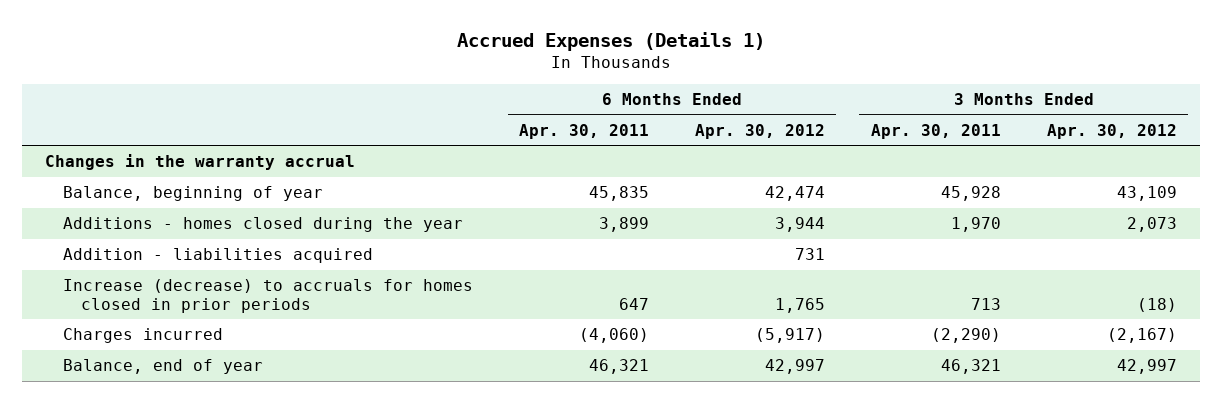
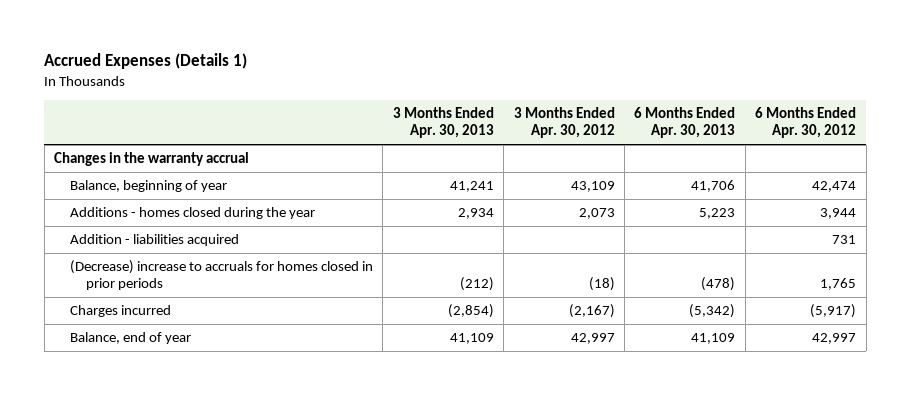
[519,123,650,139] Apr. 30, 2011 -> none
[870,123,1001,139] Apr. 30, 2011 -> none
none -> [392,107,494,139] 3 Months Ended Apr. 30, 2013
none -> [634,107,736,139] 6 Months Ended Apr. 30, 2013
[63,279,474,313] Increase (decrease) to accruals for homes closed in prior periods -> [69,260,373,291] (Decrease) increase to accruals for homes closed in prior periods

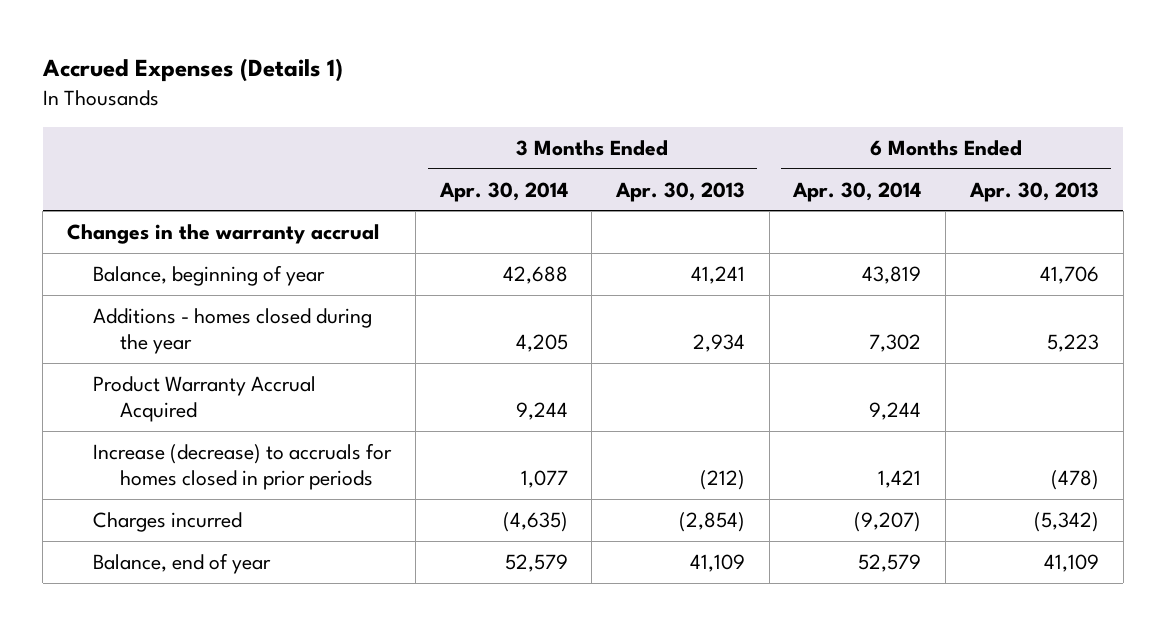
[513,107,615,139] 3 Months Ended Apr. 30, 2012 -> none
[755,107,857,139] 6 Months Ended Apr. 30, 2012 -> none
none -> [438,181,568,202] Apr. 30, 2014
none -> [792,181,922,202] Apr. 30, 2014
[69,234,239,247] Addition - liabilities acquired -> [93,376,317,423] Product Warranty Accrual Acquired
[69,260,373,291] (Decrease) increase to accruals for homes closed in prior periods -> [93,443,393,491] Increase (decrease) to accruals for homes closed in prior periods

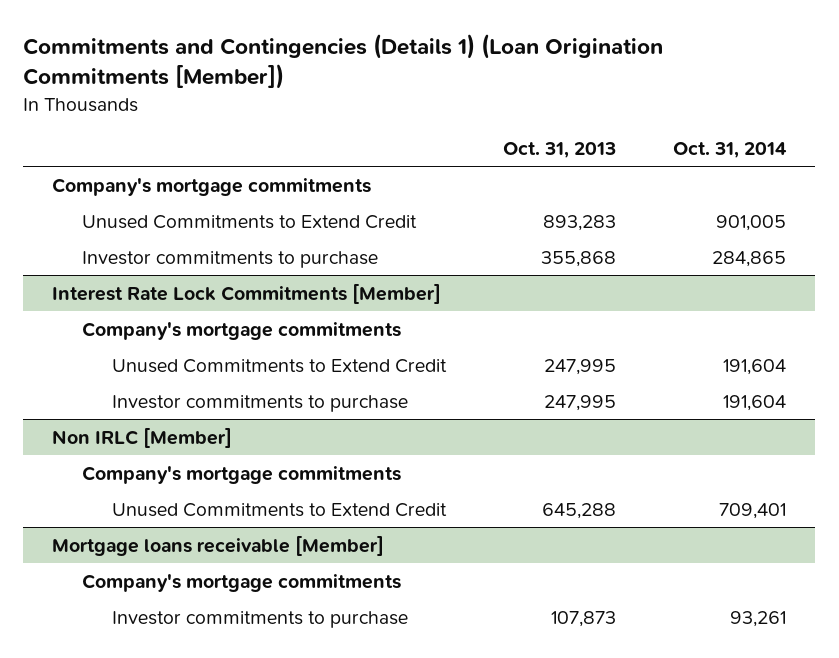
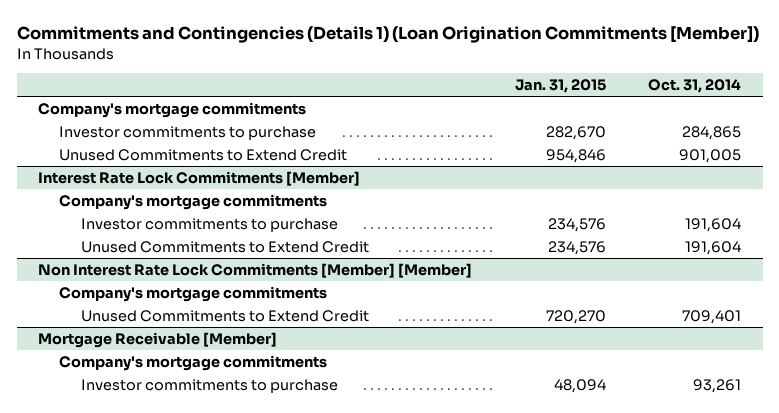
[502,141,616,158] Oct. 31, 2013 -> none
none -> [514,78,606,93] Jan. 31, 2015
[81,214,417,229] Unused Commitments to Extend Credit -> [59,148,348,161] Unused Commitments to Extend Credit
[52,426,233,448] Non IRLC [Member] -> none
[111,358,447,373] Unused Commitments to Extend Credit -> [80,240,369,253] Unused Commitments to Extend Credit
none -> [37,262,472,278] Non Interest Rate Lock Commitments [Member] [Member]
[52,534,385,556] Mortgage loans receivable [Member] -> [37,331,277,348] Mortgage Receivable [Member]

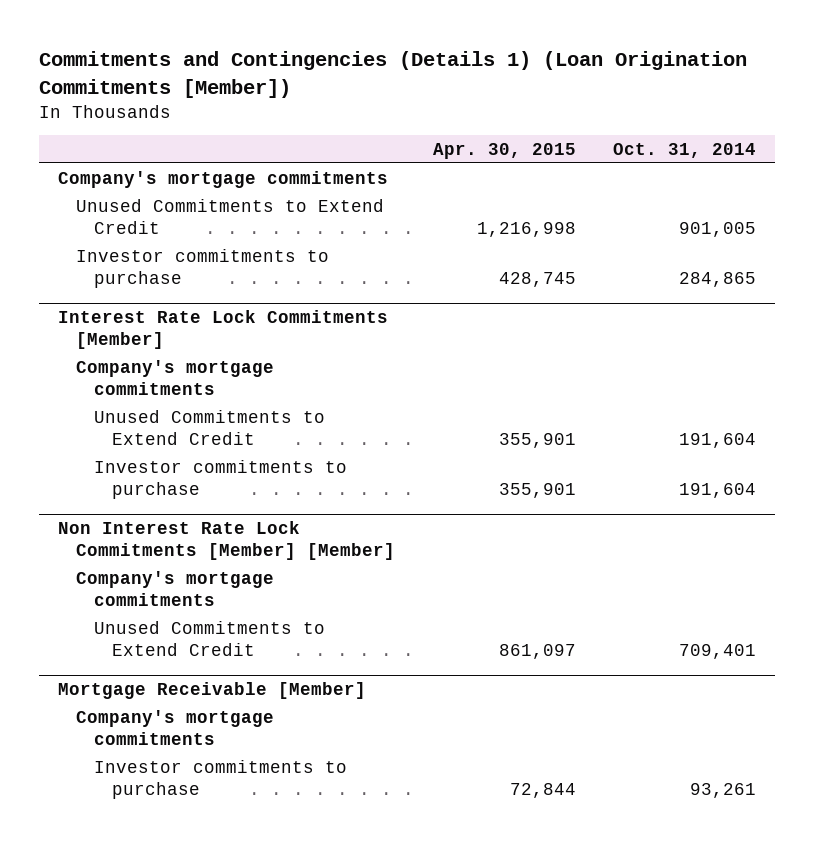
[514,78,606,93] Jan. 31, 2015 -> none
none -> [432,142,576,159] Apr. 30, 2015
[59,125,317,140] Investor commitments to purchase -> [75,248,329,288] Investor commitments to purchase
[80,217,338,232] Investor commitments to purchase -> [93,459,347,499] Investor commitments to purchase

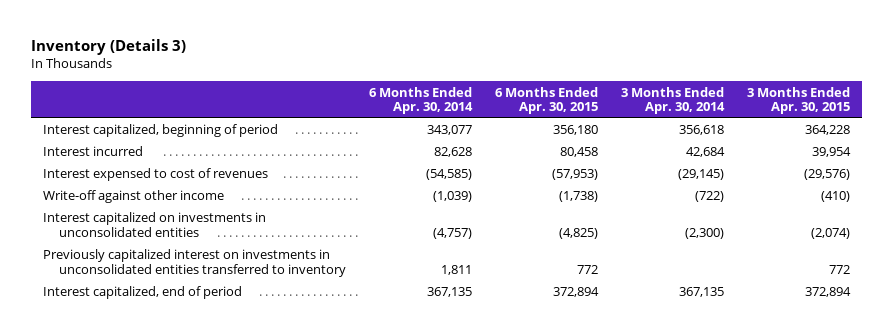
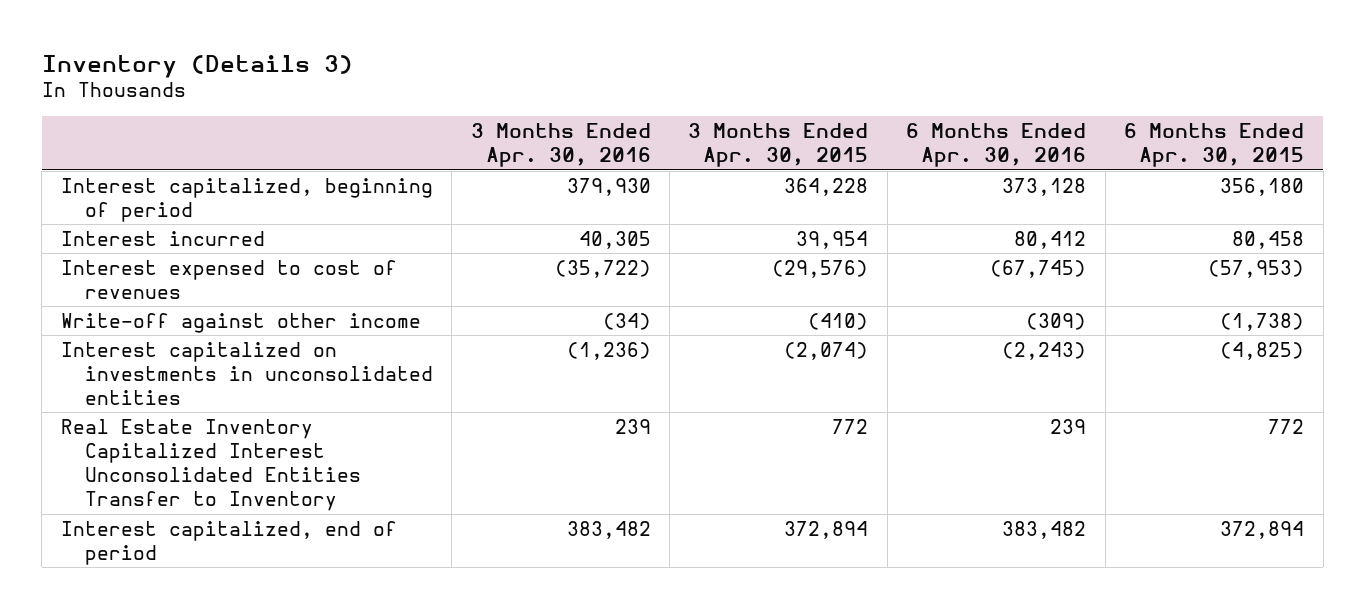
[369,86,474,115] 6 Months Ended Apr. 30, 2014 -> none
[621,86,726,115] 3 Months Ended Apr. 30, 2014 -> none
none -> [470,123,651,168] 3 Months Ended Apr. 30, 2016
none -> [906,123,1087,168] 6 Months Ended Apr. 30, 2016
[42,249,347,278] Previously capitalized interest on investments in unconsolidated entities transferred to inventory -> [60,418,361,512] Real Estate Inventory Capitalized Interest Unconsolidated Entities Transfer to Inventory

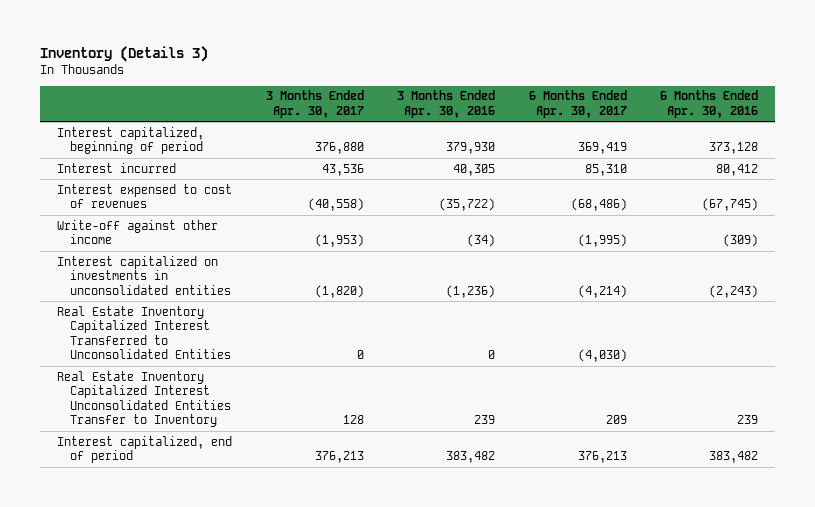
[688,123,869,168] 3 Months Ended Apr. 30, 2015 -> none
[1124,123,1305,168] 6 Months Ended Apr. 30, 2015 -> none
none -> [265,90,364,118] 3 Months Ended Apr. 30, 2017
none -> [528,90,627,118] 6 Months Ended Apr. 30, 2017
none -> [57,305,231,360] Real Estate Inventory Capitalized Interest Transferred to Unconsolidated Entities

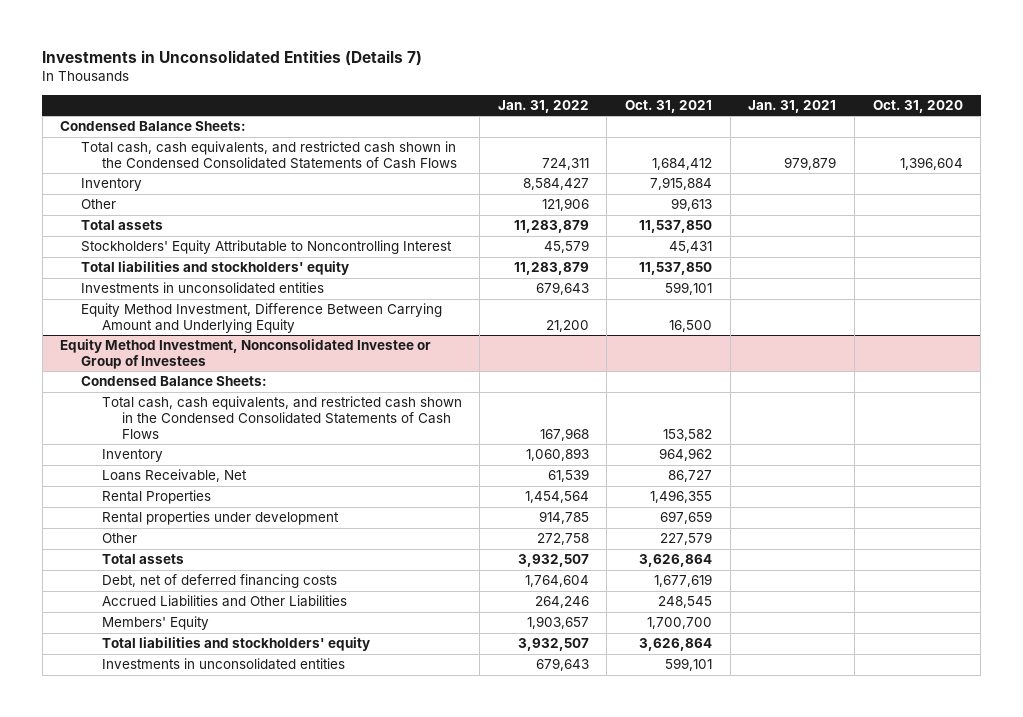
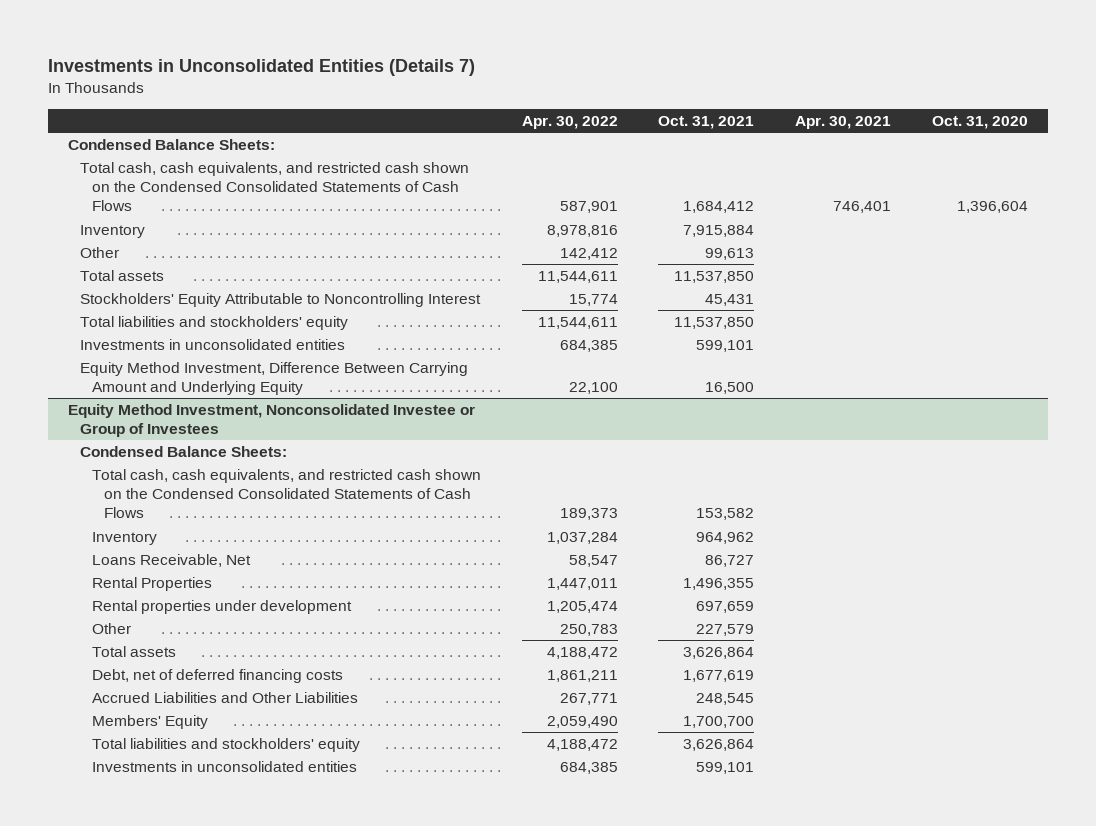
[497,99,589,113] Jan. 31, 2022 -> none
[748,99,837,113] Jan. 31, 2021 -> none
none -> [521,116,618,130] Apr. 30, 2022
none -> [794,116,891,130] Apr. 30, 2021
[81,141,457,170] Total cash, cash equivalents, and restricted cash shown in the Condensed Consolidated Statements of Cash Flows -> [80,162,470,212] Total cash, cash equivalents, and restricted cash shown on the Condensed Consolidated Statements of Cash Flows
[101,396,462,439] Total cash, cash equivalents, and restricted cash shown in the Condensed Consolidated Statements of Cash Flows -> [91,469,481,519] Total cash, cash equivalents, and restricted cash shown on the Condensed Consolidated Statements of Cash Flows

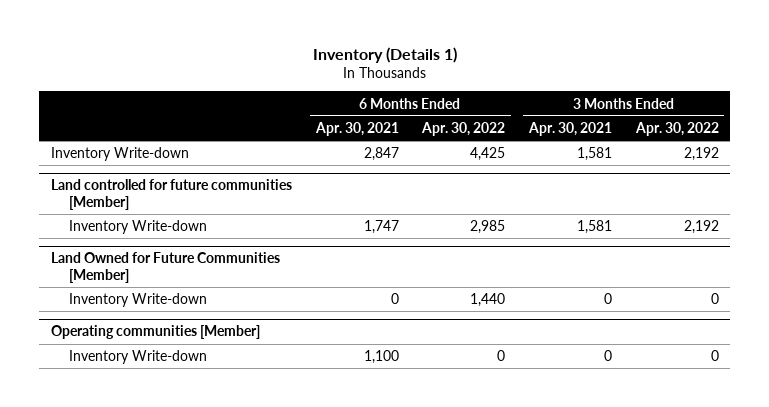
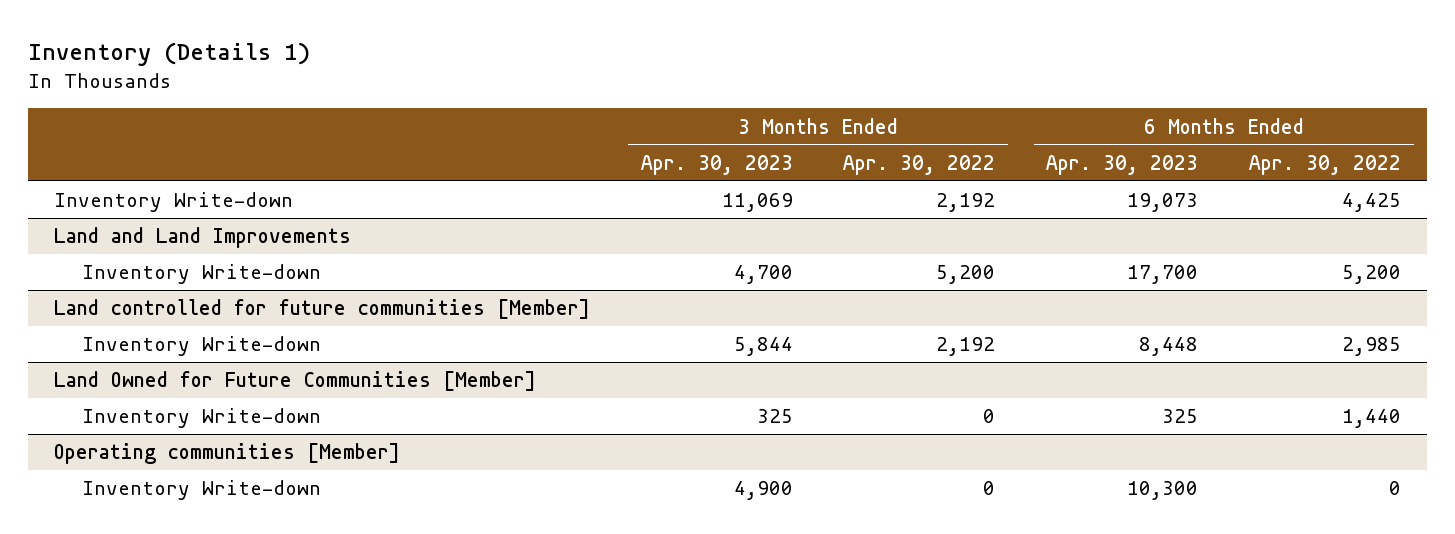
[314,121,399,136] Apr. 30, 2021 -> none
[527,121,612,136] Apr. 30, 2021 -> none
none -> [640,154,793,175] Apr. 30, 2023
none -> [1046,154,1199,175] Apr. 30, 2023
none -> [53,227,351,249] Land and Land Improvements
none -> [82,264,322,285] Inventory Write-down

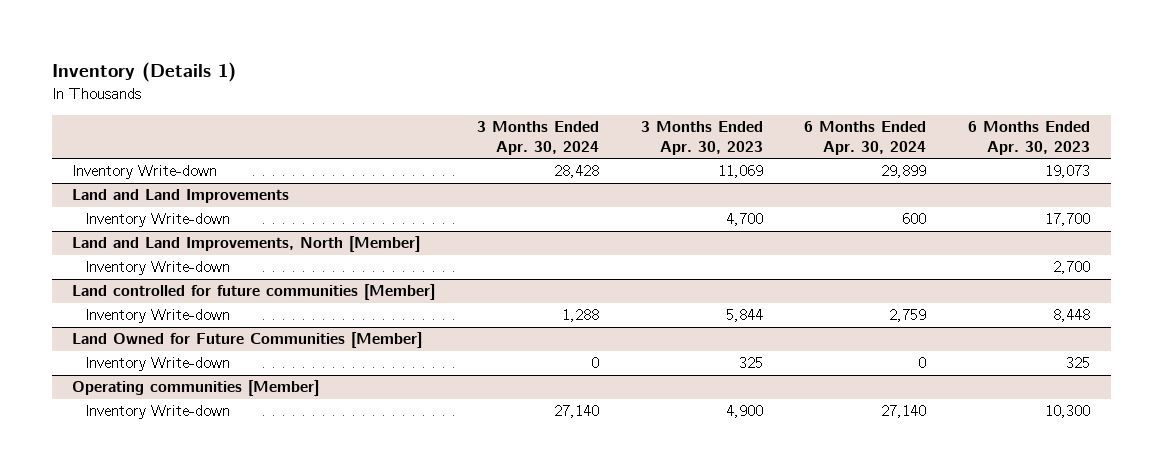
[843,154,996,175] Apr. 30, 2022 -> none
[1249,154,1402,175] Apr. 30, 2022 -> none
none -> [477,121,600,155] 3 Months Ended Apr. 30, 2024
none -> [804,121,927,155] 6 Months Ended Apr. 30, 2024
none -> [72,236,421,253] Land and Land Improvements, North [Member]
none -> [85,261,231,276] Inventory Write-down

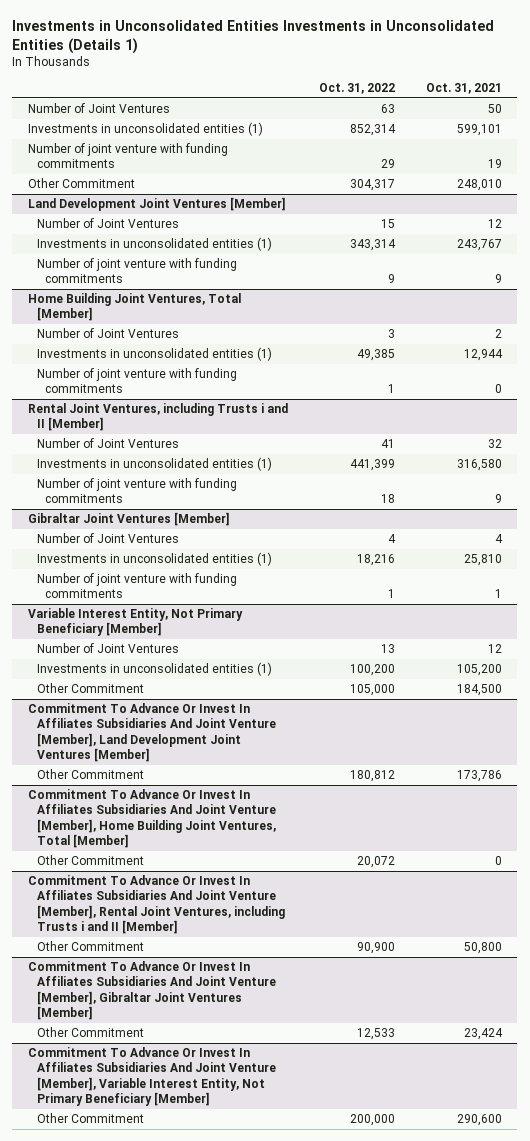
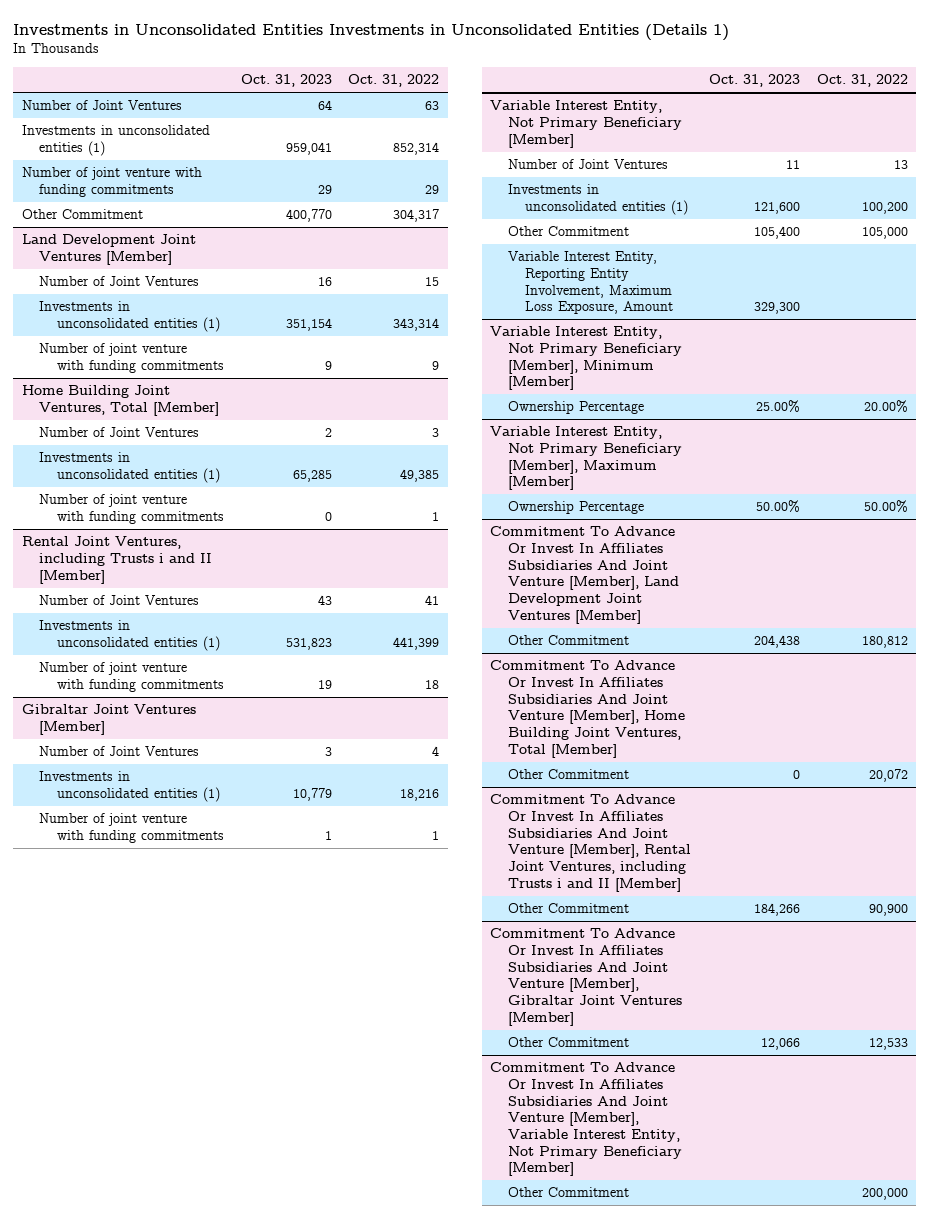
[425,83,502,95] Oct. 31, 2021 -> none
none -> [240,74,332,88] Oct. 31, 2023
none -> [507,251,674,315] Variable Interest Entity, Reporting Entity Involvement, Maximum Loss Exposure, Amount
none -> [490,326,682,391] Variable Interest Entity, Not Primary Beneficiary [Member], Minimum [Member]
none -> [507,401,644,415] Ownership Percentage
none -> [490,426,682,491] Variable Interest Entity, Not Primary Beneficiary [Member], Maximum [Member]
none -> [507,501,644,515] Ownership Percentage

